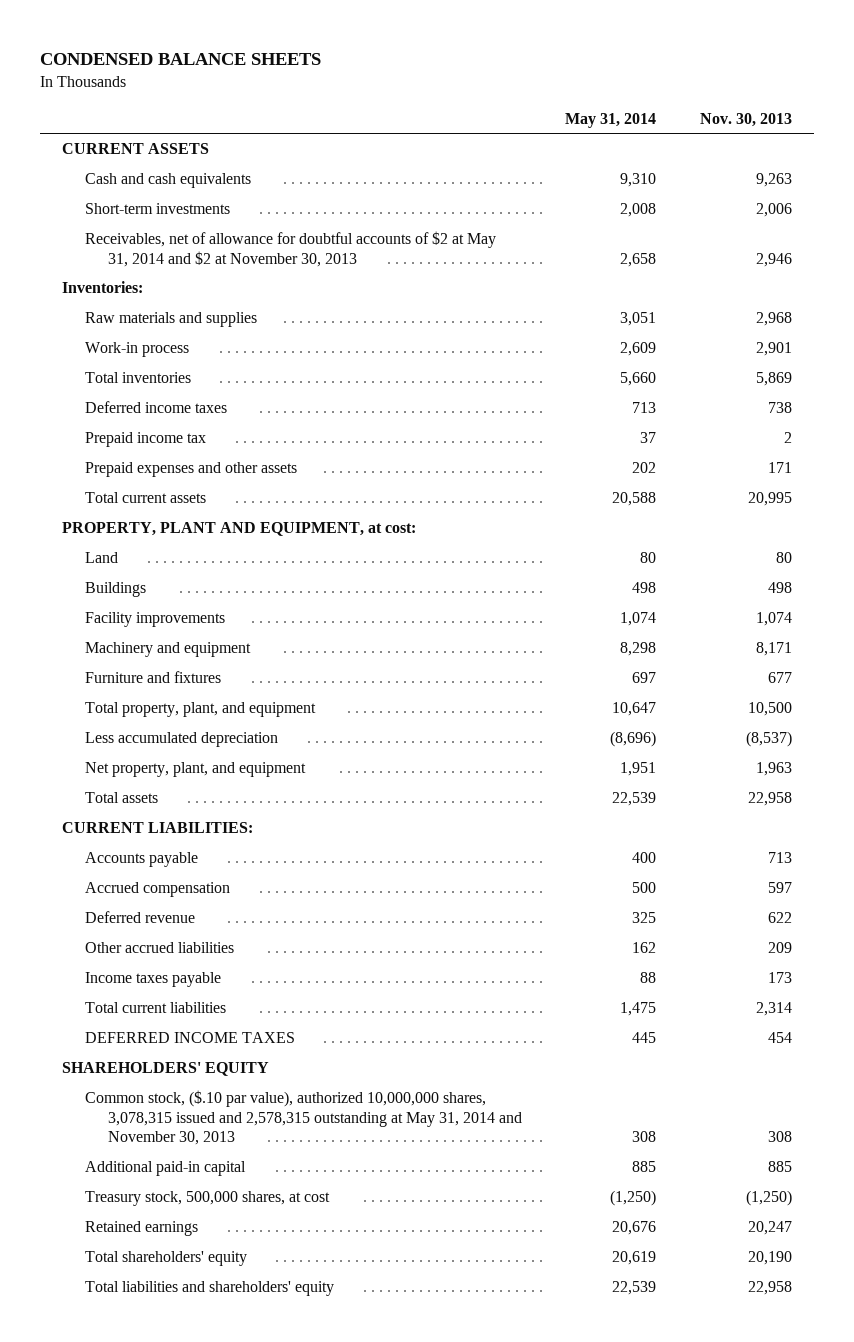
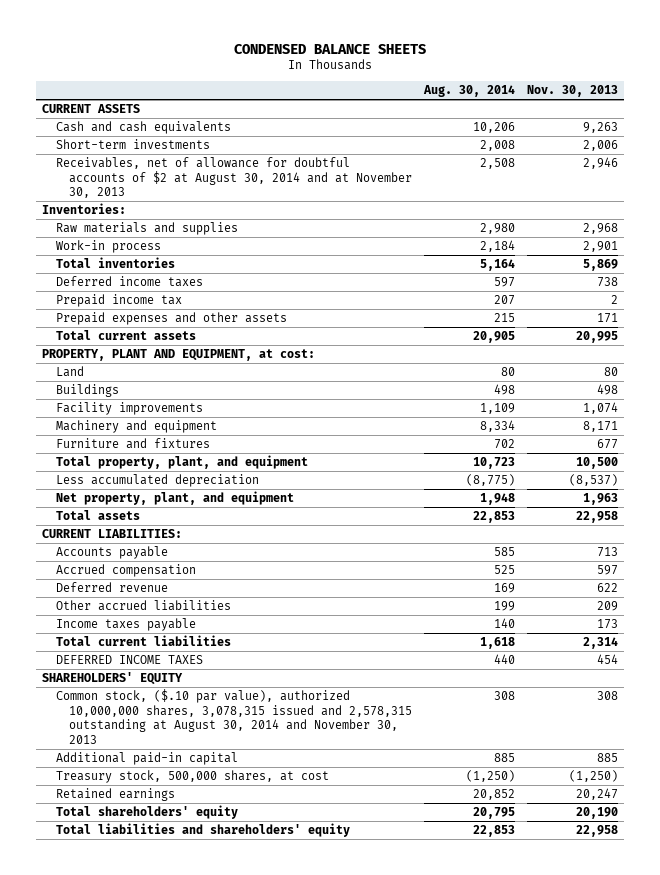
[565,112,657,128] May 31, 2014 -> none
none -> [423,85,516,98] Aug. 30, 2014
[84,231,496,267] Receivables, net of allowance for doubtful accounts of $2 at May 31, 2014 and $2 at November 30, 2013 -> [55,157,413,199] Receivables, net of allowance for doubtful accounts of $2 at August 30, 2014 and at November 30, 2013
[84,1090,522,1145] Common stock, ($.10 par value), authorized 10,000,000 shares, 3,078,315 issued and 2,578,315 outstanding at May 31, 2014 and November 30, 2013 -> [55,689,413,745] Common stock, ($.10 par value), authorized 10,000,000 shares, 3,078,315 issued and 2,578,315 outstanding at August 30, 2014 and November 30, 2013

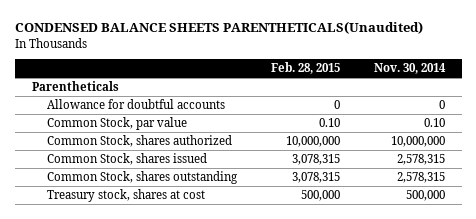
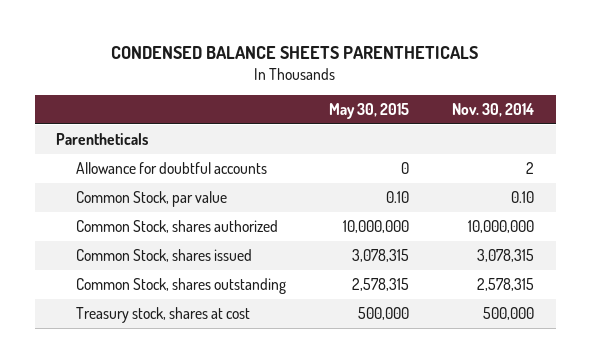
[14,21,423,35] CONDENSED BALANCE SHEETS PARENTHETICALS(Unaudited) -> [111,45,479,59] CONDENSED BALANCE SHEETS PARENTHETICALS
[271,62,341,75] Feb. 28, 2015 -> none
none -> [328,103,409,120] May 30, 2015
[438,100,445,110] 0 -> [526,161,535,174] 2
[396,154,445,166] 2,578,315 -> [477,248,535,262] 3,078,315

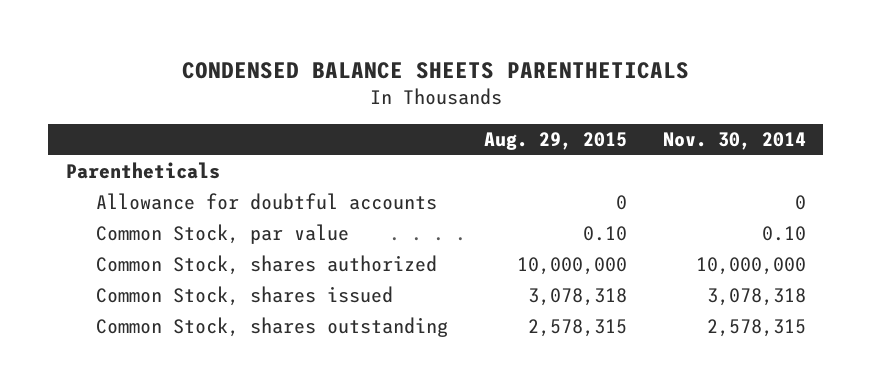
[328,103,409,120] May 30, 2015 -> none
none -> [483,132,627,151] Aug. 29, 2015
[526,161,535,174] 2 -> [794,195,806,211] 0
[477,248,535,262] 3,078,315 -> [706,288,806,307] 3,078,318
[75,306,250,323] Treasury stock, shares at cost -> none

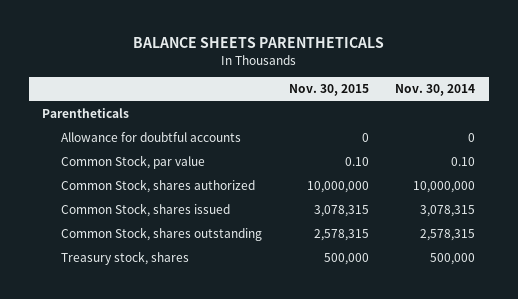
[181,62,689,80] CONDENSED BALANCE SHEETS PARENTHETICALS -> [132,37,384,49] BALANCE SHEETS PARENTHETICALS
[483,132,627,151] Aug. 29, 2015 -> none
none -> [288,84,369,97] Nov. 30, 2015
[706,288,806,307] 3,078,318 -> [420,205,476,218] 3,078,315
none -> [61,251,190,266] Treasury stock, shares

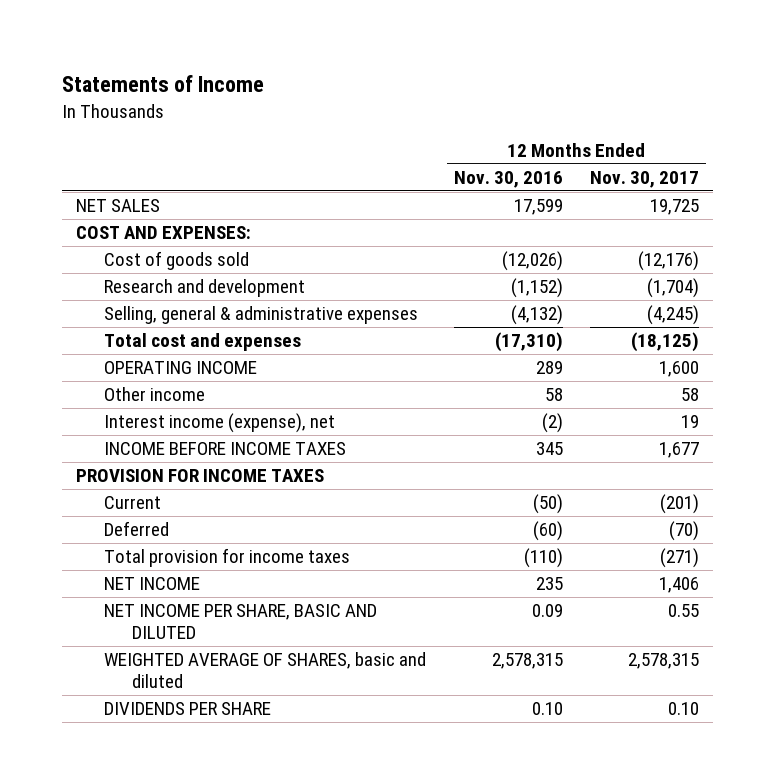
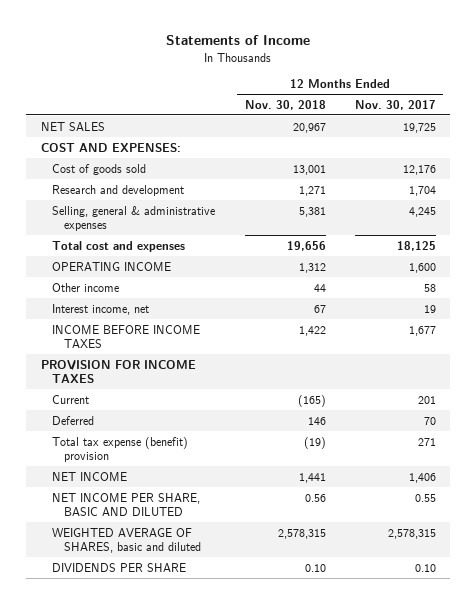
[453,171,563,189] Nov. 30, 2016 -> none
none -> [244,99,326,110] Nov. 30, 2018
[638,251,700,272] (12,176) -> [402,164,436,175] 12,176
[647,278,700,299] (1,704) -> [408,185,436,196] 1,704
[647,305,700,326] (4,245) -> [408,206,436,217] 4,245
[631,332,700,353] (18,125) -> [396,240,436,251] 18,125
[104,413,336,434] Interest income (expense), net -> [52,303,150,315] Interest income, net
[104,548,351,568] Total provision for income taxes -> none
[660,494,700,515] (201) -> [417,395,436,404] 201
[669,521,700,542] (70) -> [423,416,436,425] 70
none -> [52,436,189,462] Total tax expense (benefit) provision

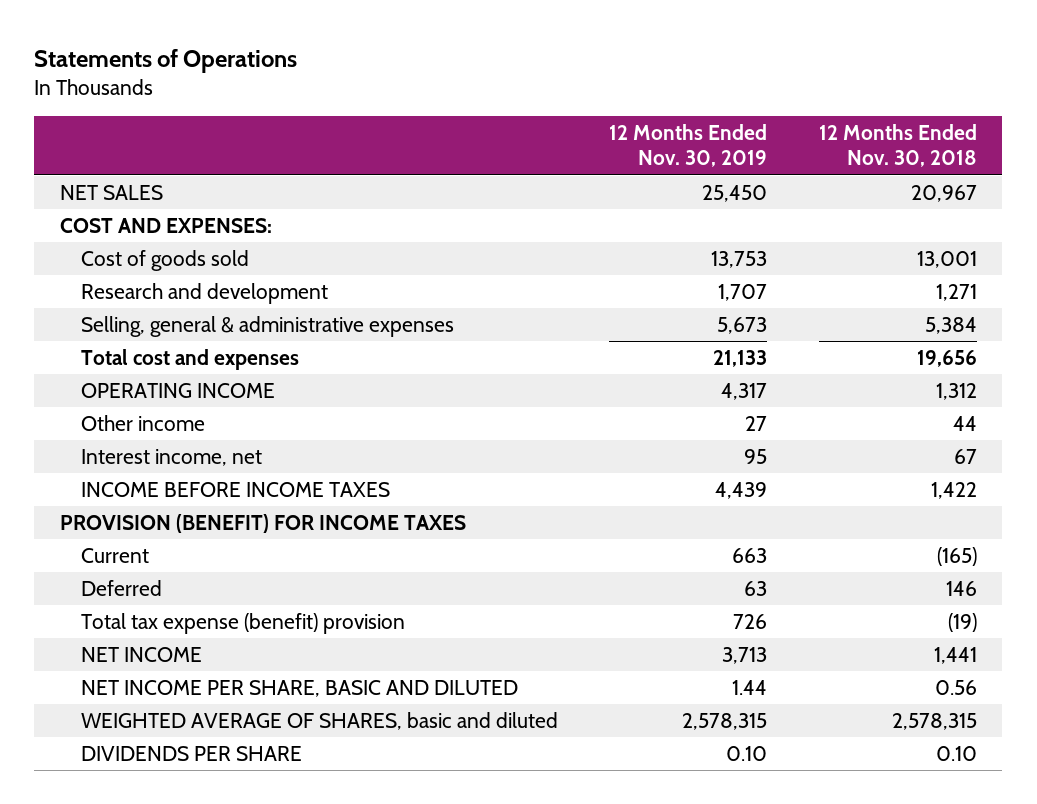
[166,35,311,46] Statements of Income -> [34,48,298,73] Statements of Operations
[354,99,436,110] Nov. 30, 2017 -> none
none -> [609,124,768,168] 12 Months Ended Nov. 30, 2019
[298,206,326,217] 5,381 -> [924,317,977,335] 5,384
[40,359,196,383] PROVISION FOR INCOME TAXES -> [59,514,466,534] PROVISION (BENEFIT) FOR INCOME TAXES

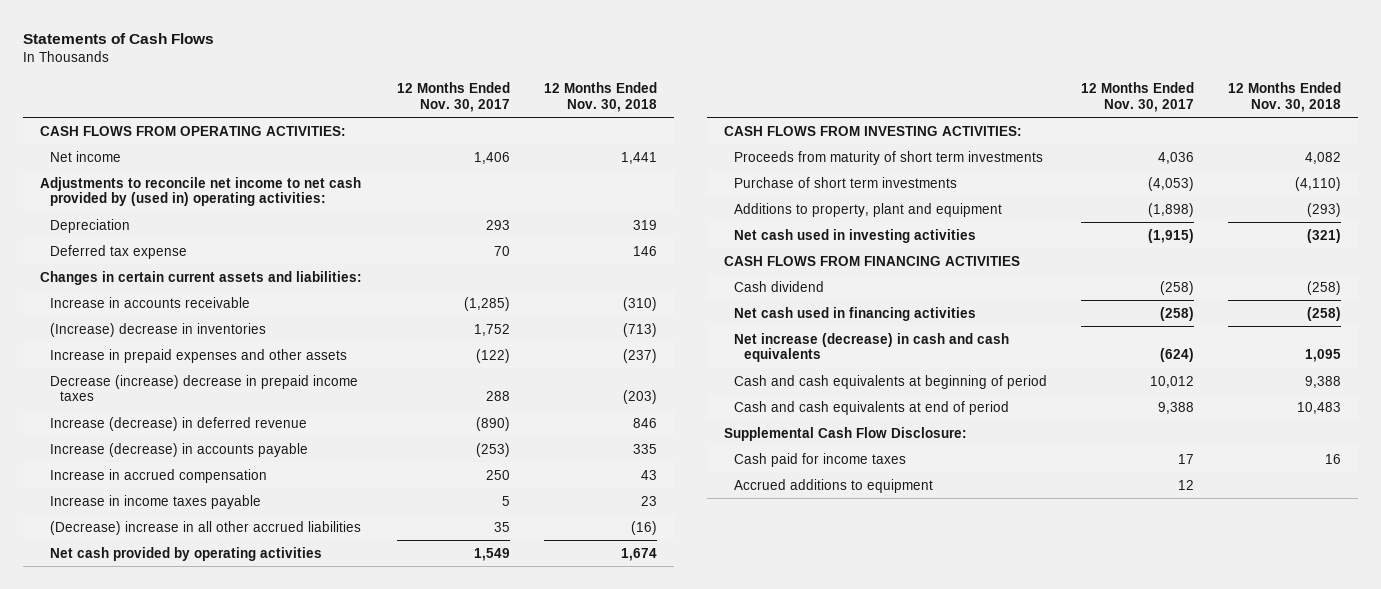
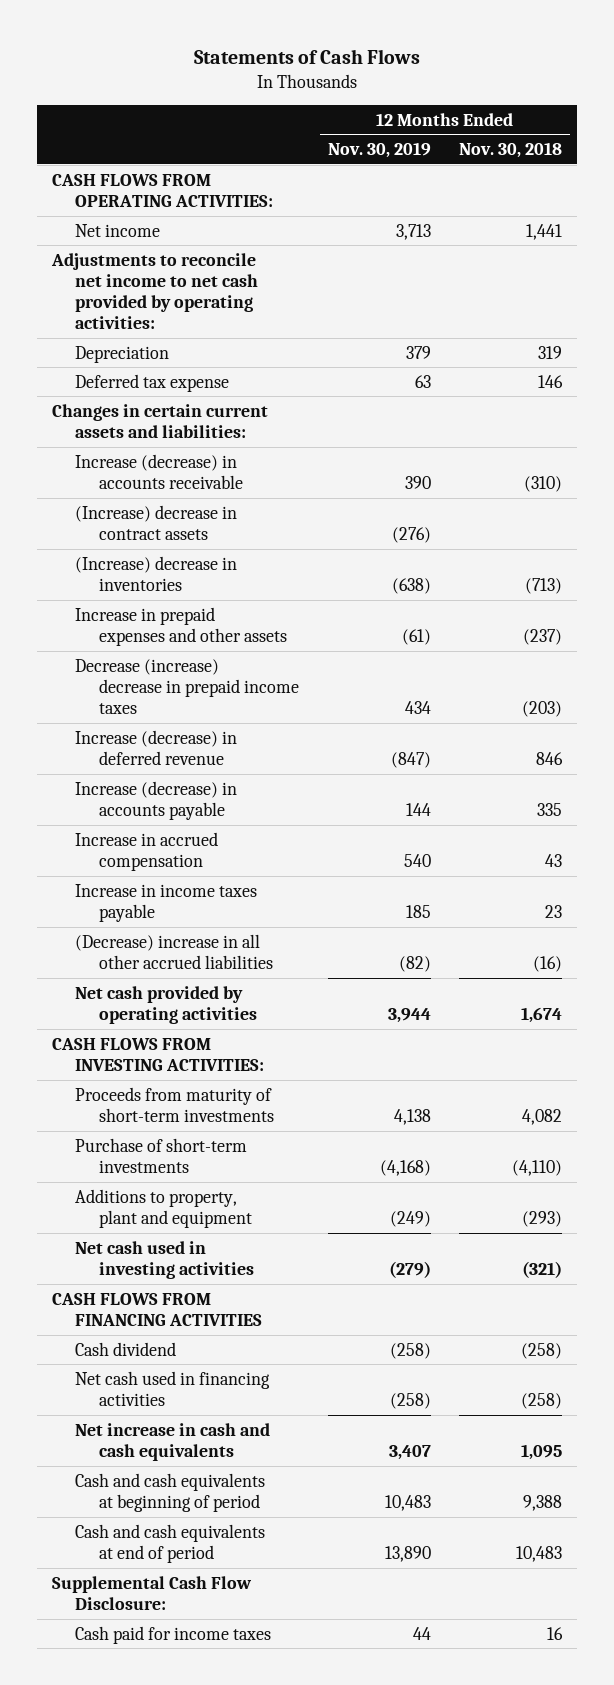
[396,82,510,112] 12 Months Ended Nov. 30, 2017 -> none
none -> [327,142,431,159] Nov. 30, 2019
[40,176,362,207] Adjustments to reconcile net income to net cash provided by (used in) operating activities: -> [50,252,259,330] Adjustments to reconcile net income to net cash provided by operating activities:
[49,296,250,308] Increase in accounts receivable -> [75,453,243,489] Increase (decrease) in accounts receivable
none -> [75,504,238,540] (Increase) decrease in contract assets
[734,150,1044,165] Proceeds from maturity of short term investments -> [75,1086,274,1122] Proceeds from maturity of short-term investments
[734,176,958,188] Purchase of short term investments -> [75,1137,248,1173] Purchase of short-term investments
[734,332,1010,363] Net increase (decrease) in cash and cash equivalents -> [75,1422,271,1461] Net increase in cash and cash equivalents
[734,478,934,493] Accrued additions to equipment -> none

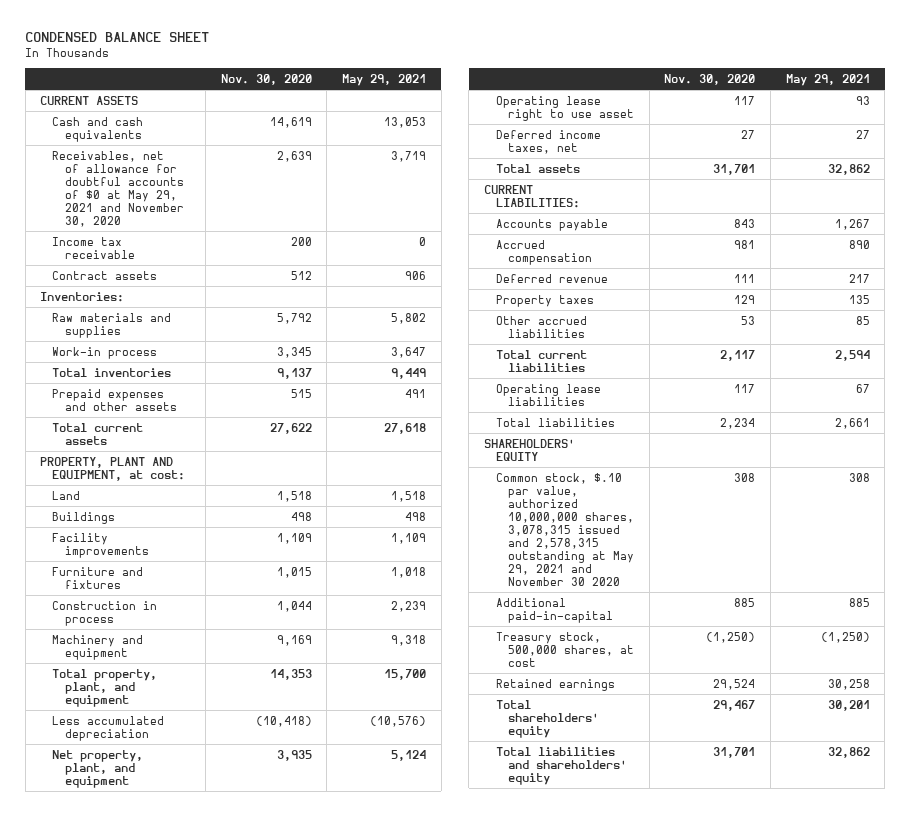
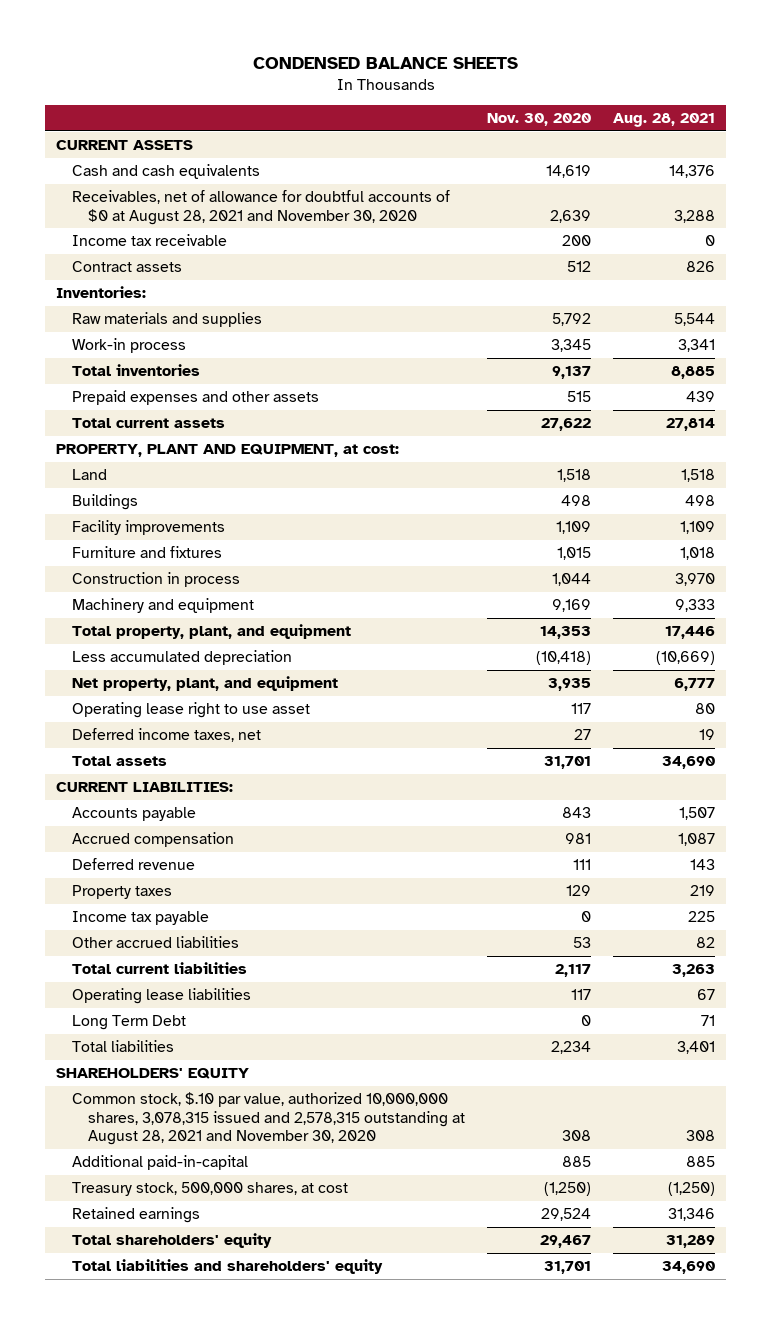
[25,32,210,43] CONDENSED BALANCE SHEET -> [252,57,518,70] CONDENSED BALANCE SHEETS
[342,74,427,87] May 29, 2021 -> none
none -> [613,113,716,128] Aug. 28, 2021
[52,150,184,227] Receivables, net of allowance for doubtful accounts of $0 at May 29, 2021 and November 30, 2020 -> [72,190,451,225] Receivables, net of allowance for doubtful accounts of $0 at August 28, 2021 and November 30, 2020
none -> [72,911,210,926] Income tax payable
none -> [72,1015,187,1031] Long Term Debt
[496,472,635,586] Common stock, $.10 par value, authorized 10,000,000 shares, 3,078,315 issued and 2,578,315 outstanding at May 29, 2021 and November 30 2020 -> [72,1092,465,1146] Common stock, $.10 par value, authorized 10,000,000 shares, 3,078,315 issued and 2,578,315 outstanding at August 28, 2021 and November 30, 2020

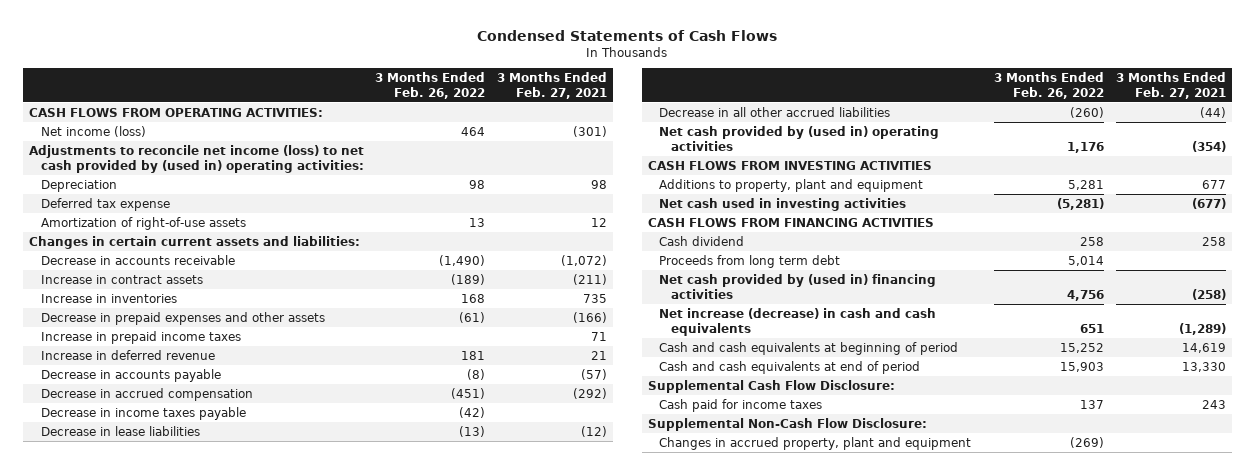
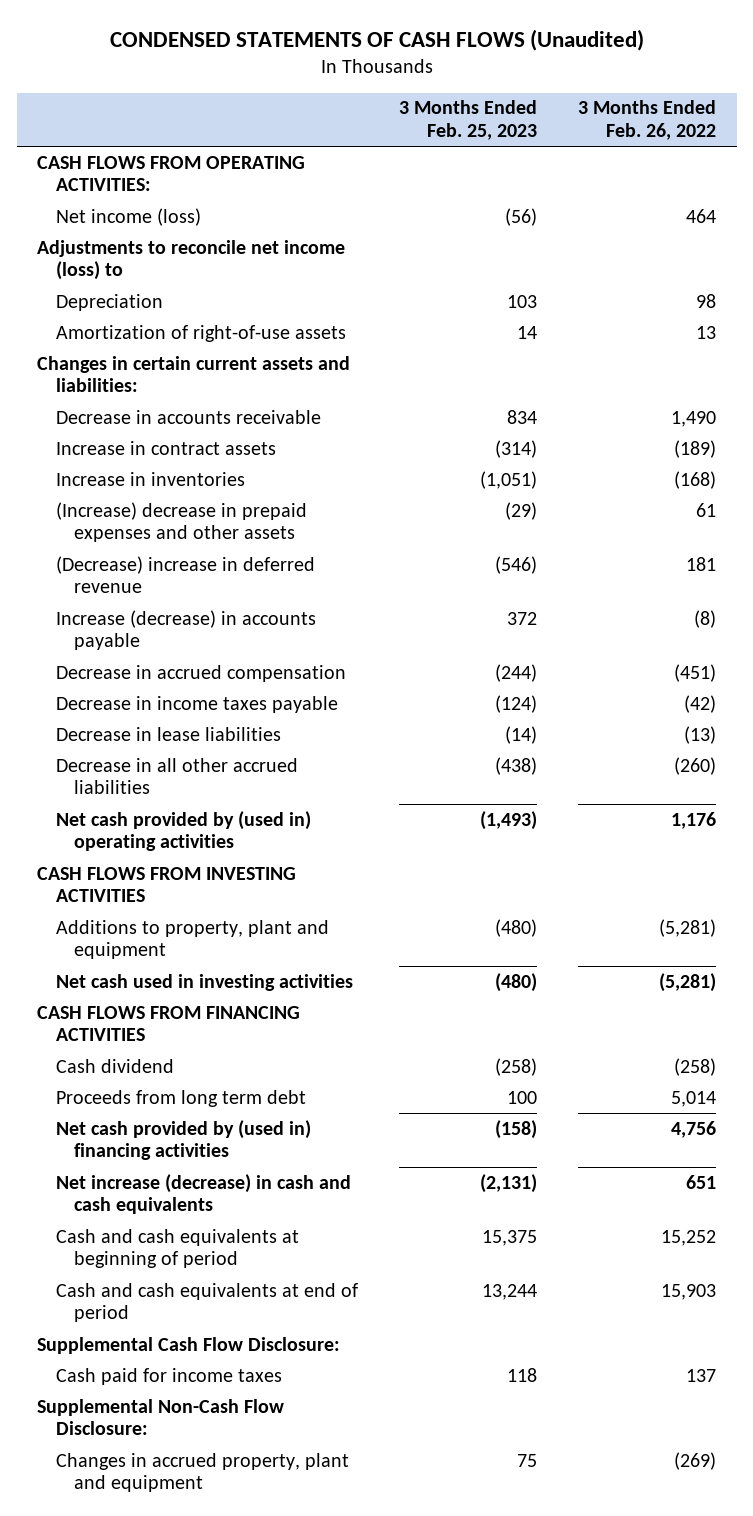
[477,29,778,41] Condensed Statements of Cash Flows -> [109,28,644,51] CONDENSED STATEMENTS OF CASH FLOWS (Unaudited)
[496,71,607,99] 3 Months Ended Feb. 27, 2021 -> none
none -> [398,100,537,140] 3 Months Ended Feb. 25, 2023
[28,144,364,173] Adjustments to reconcile net income (loss) to net cash provided by (used in) operating activities: -> [37,239,346,281] Adjustments to reconcile net income (loss) to
[40,197,170,211] Deferred tax expense -> none
[439,254,486,266] (1,490) -> [671,410,717,427] 1,490
[40,330,241,344] Increase in prepaid income taxes -> none
[461,293,486,303] 168 -> [674,470,717,489] (168)
[40,311,325,325] Decrease in prepaid expenses and other assets -> [55,501,307,543] (Increase) decrease in prepaid expenses and other assets
[459,311,486,323] (61) -> [696,502,717,517] 61
[40,349,215,360] Increase in deferred revenue -> [55,555,315,594] (Decrease) increase in deferred revenue
[40,368,221,382] Decrease in accounts payable -> [55,609,316,651] Increase (decrease) in accounts payable
[1068,179,1105,190] 5,281 -> [659,918,717,937] (5,281)
[1080,236,1105,246] 258 -> [674,1057,717,1076] (258)

